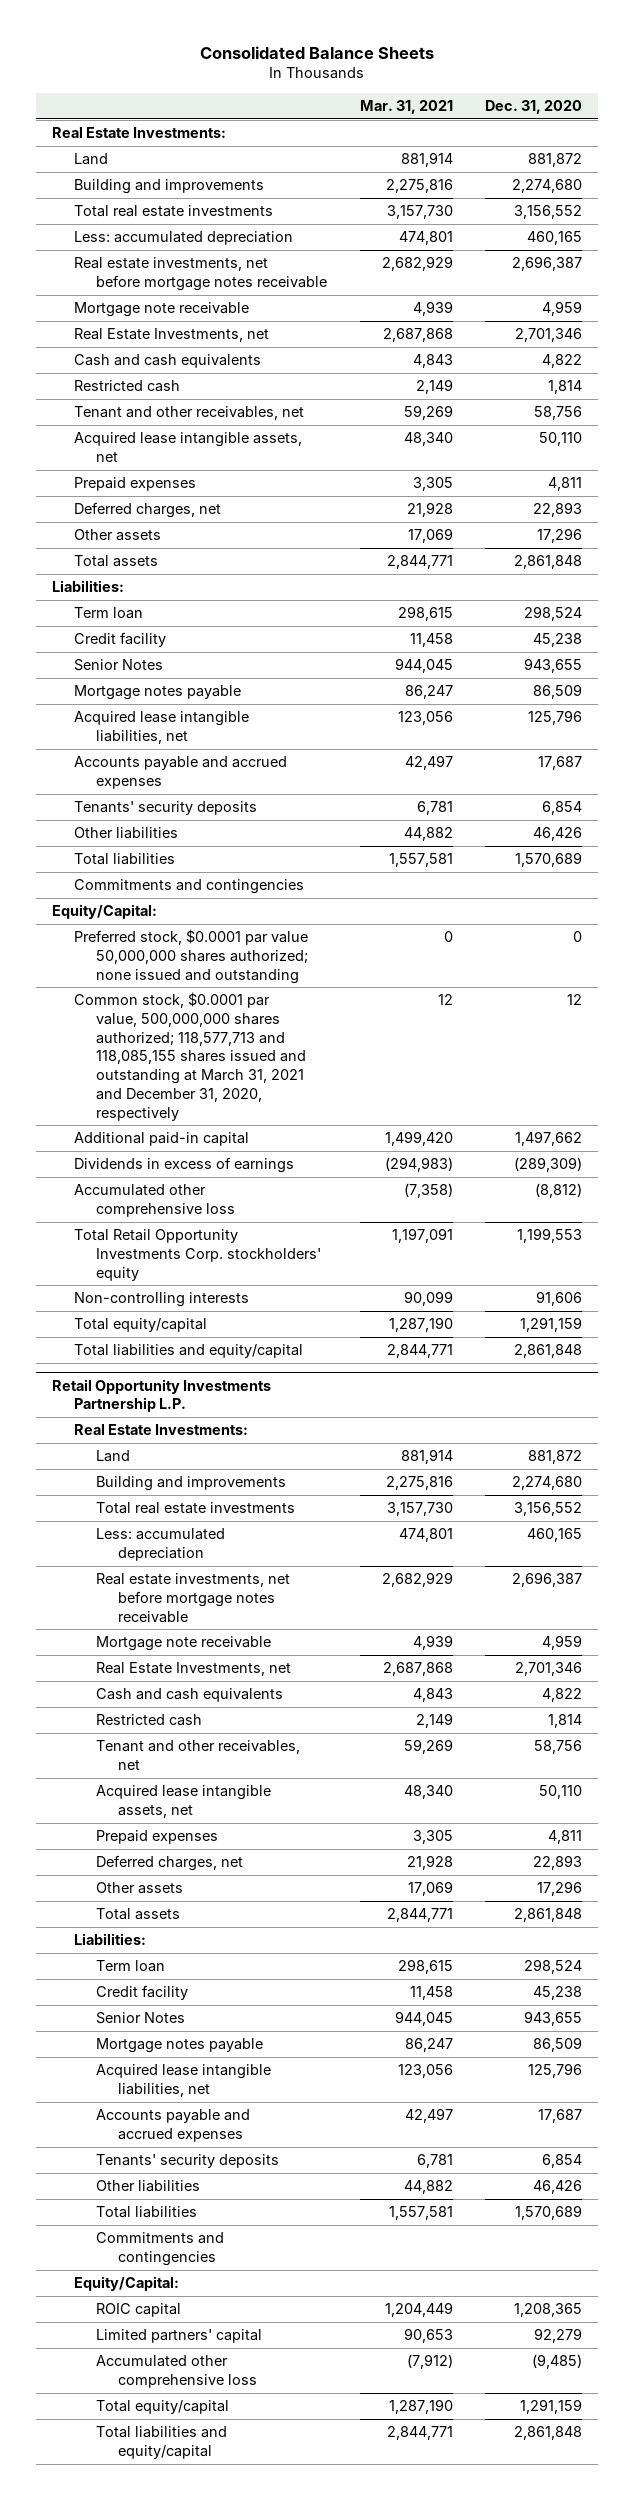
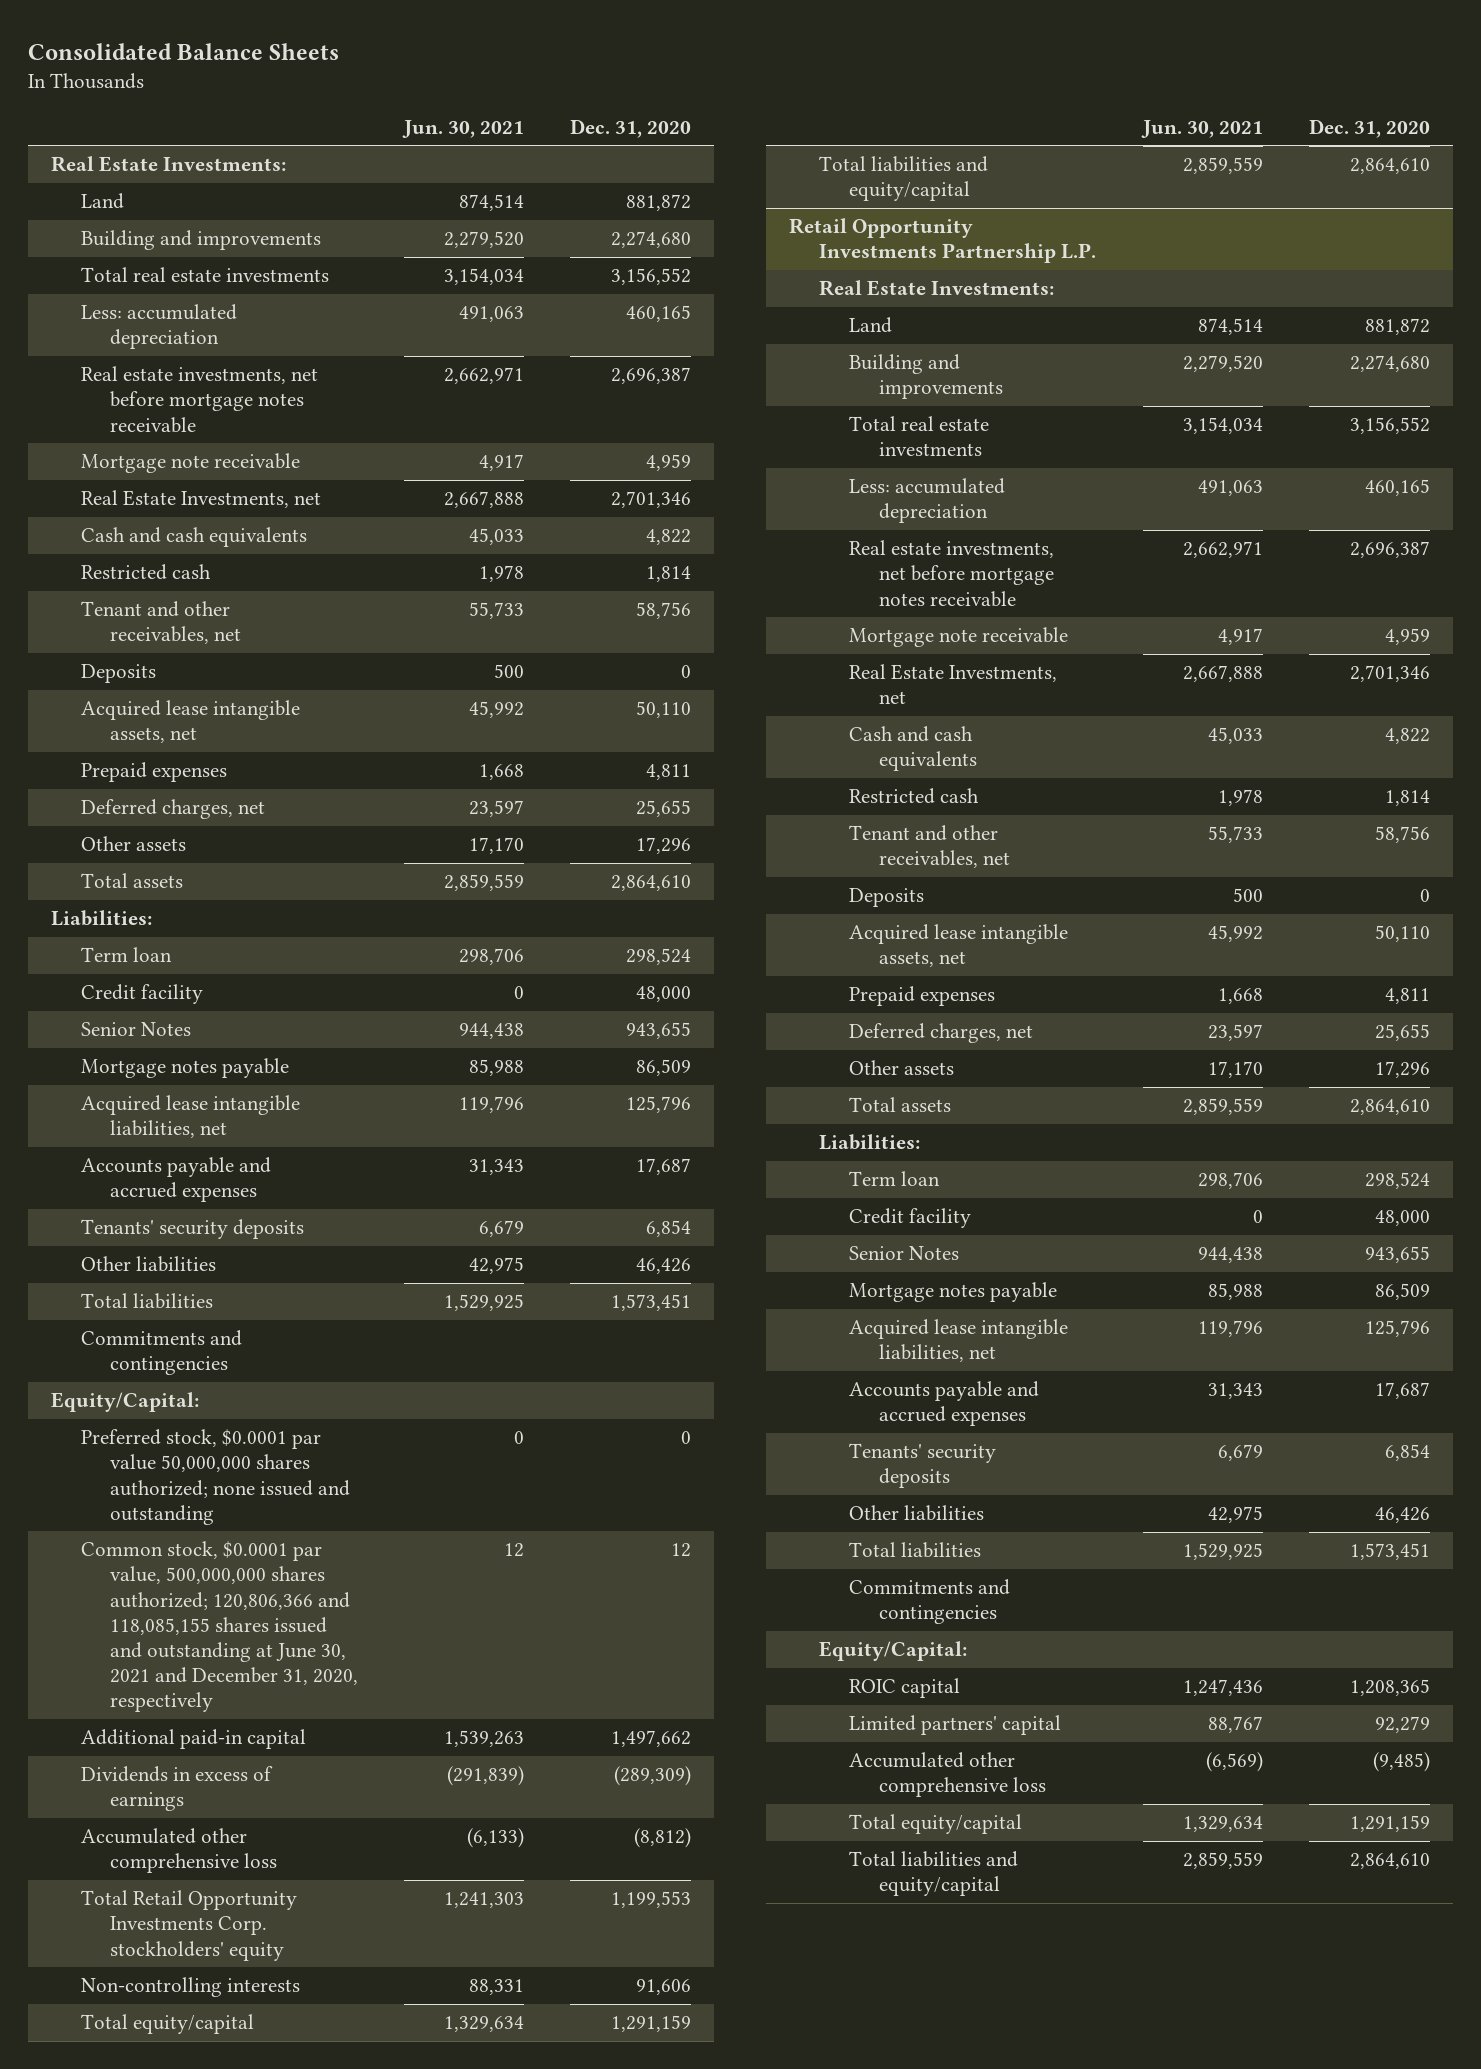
[359,100,453,115] Mar. 31, 2021 -> none
none -> [402,119,525,138] Jun. 30, 2021
none -> [80,664,156,684] Deposits
[533,502,583,518] 22,893 -> [636,800,692,818] 25,655
[514,555,583,570] 2,861,848 -> [611,875,692,892] 2,864,610
[533,633,583,648] 45,238 -> [636,986,692,1003] 48,000
[515,852,583,868] 1,570,689 -> [611,1294,692,1312] 1,573,451
[74,992,307,1121] Common stock, $0.0001 par value, 500,000,000 shares authorized; 118,577,713 and 118,085,155 shares issued and outstanding at March 31, 2021 and December 31, 2020, respectively -> [80,1541,359,1713] Common stock, $0.0001 par value, 500,000,000 shares authorized; 120,806,366 and 118,085,155 shares issued and outstanding at June 30, 2021 and December 31, 2020, respectively
[514,1344,583,1359] 2,861,848 -> [1349,158,1430,175] 2,864,610
none -> [849,888,925,908] Deposits
[533,1855,583,1871] 22,893 -> [1374,1024,1430,1042] 25,655
[514,1908,583,1923] 2,861,848 -> [1349,1099,1430,1116] 2,864,610
[533,1986,583,2001] 45,238 -> [1374,1210,1430,1227] 48,000
[515,2205,583,2221] 1,570,689 -> [1349,1543,1430,1561] 1,573,451
[514,2426,583,2441] 2,861,848 -> [1349,1853,1430,1870] 2,864,610

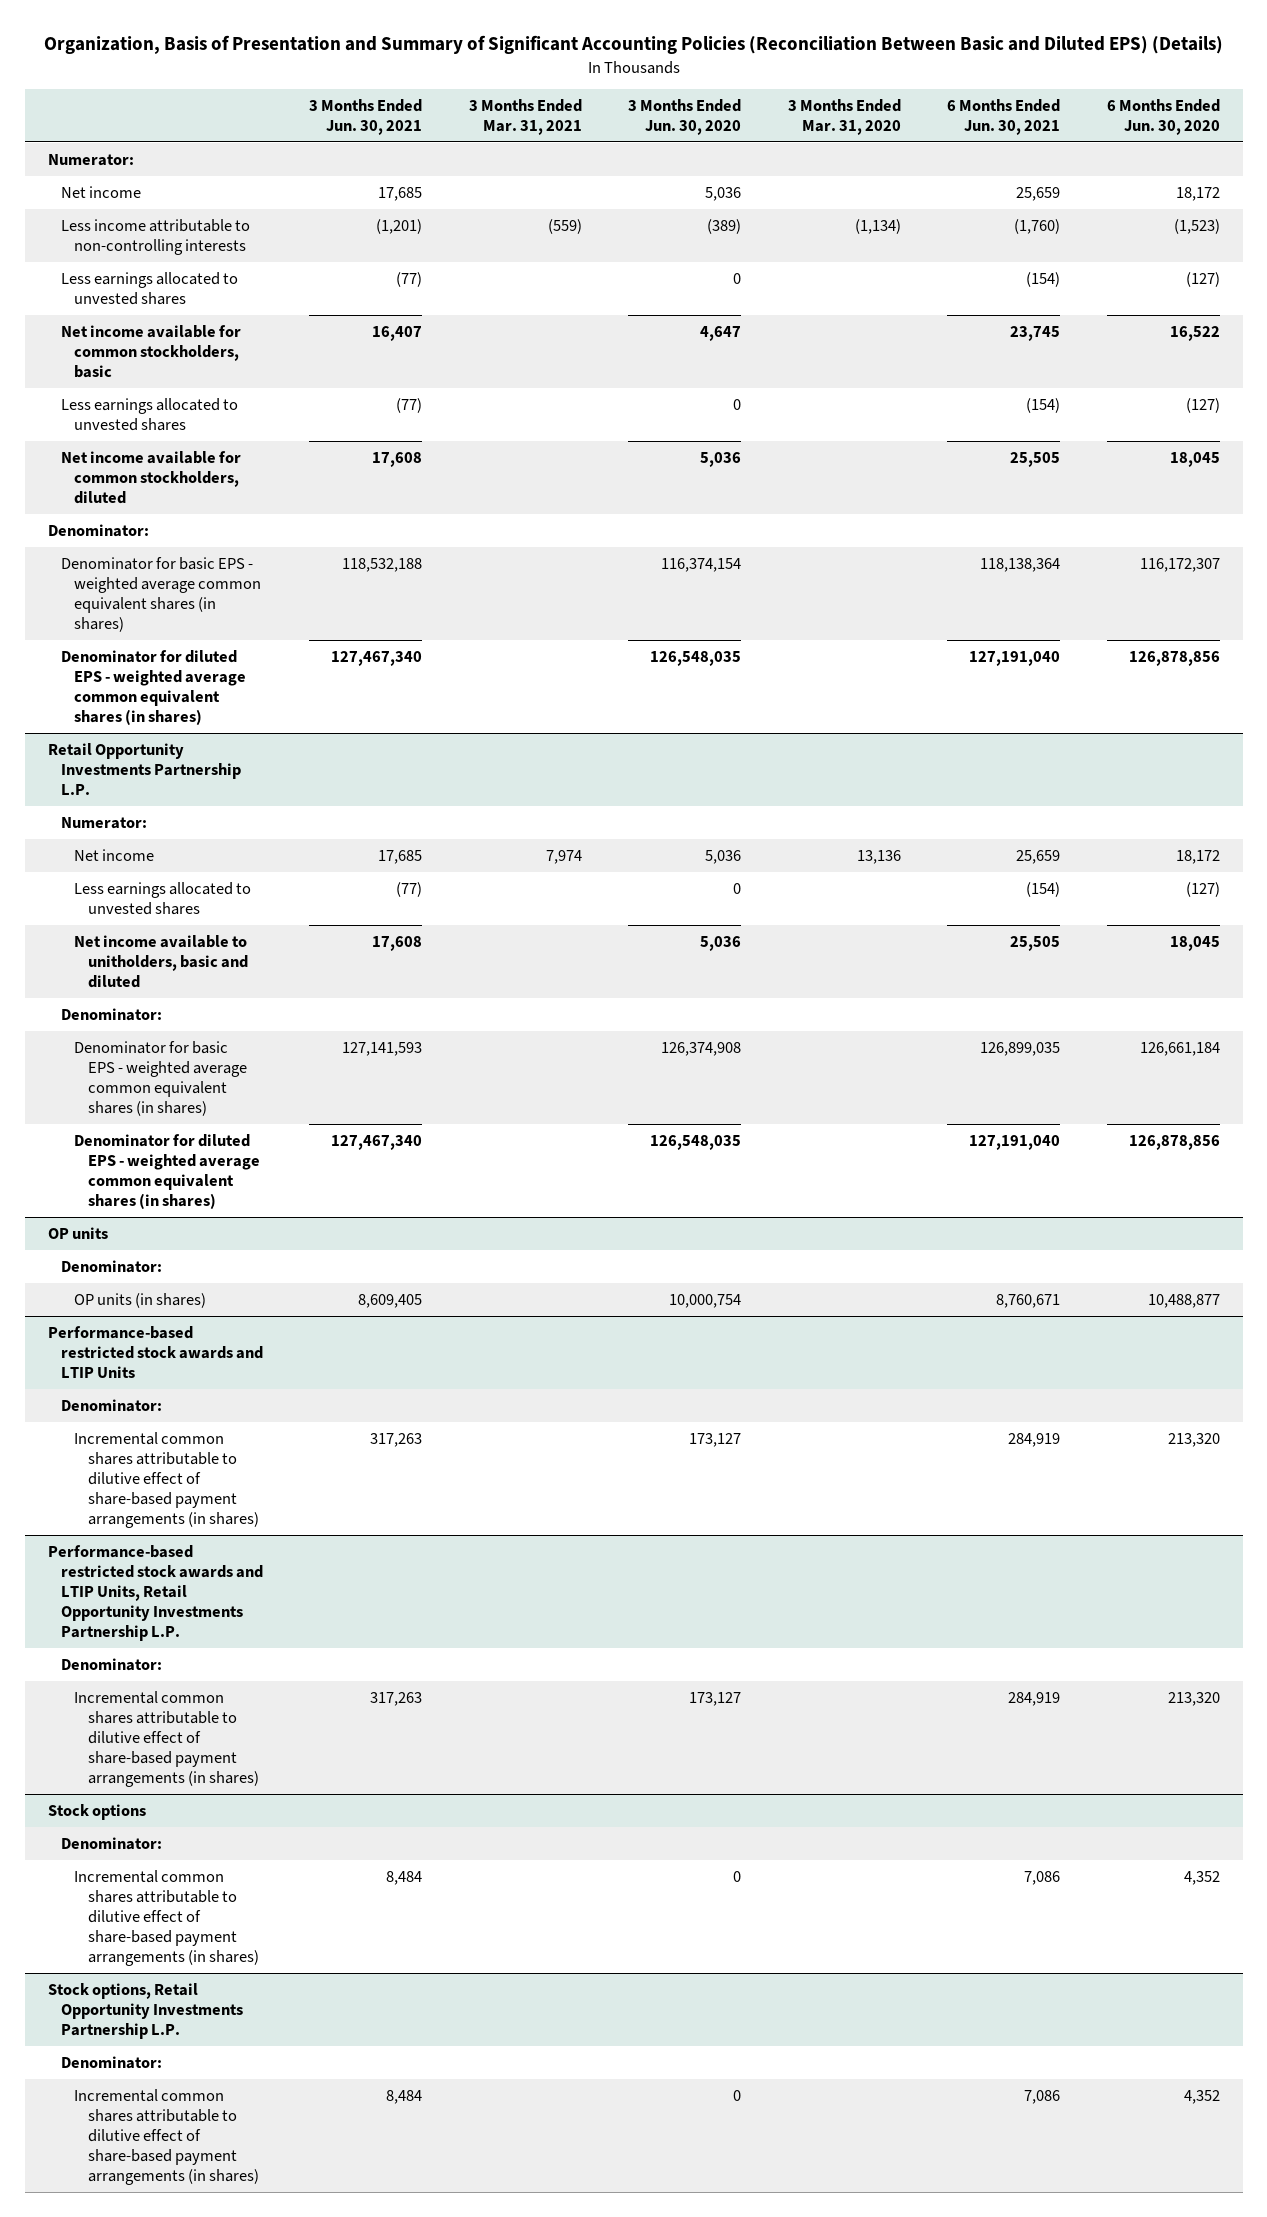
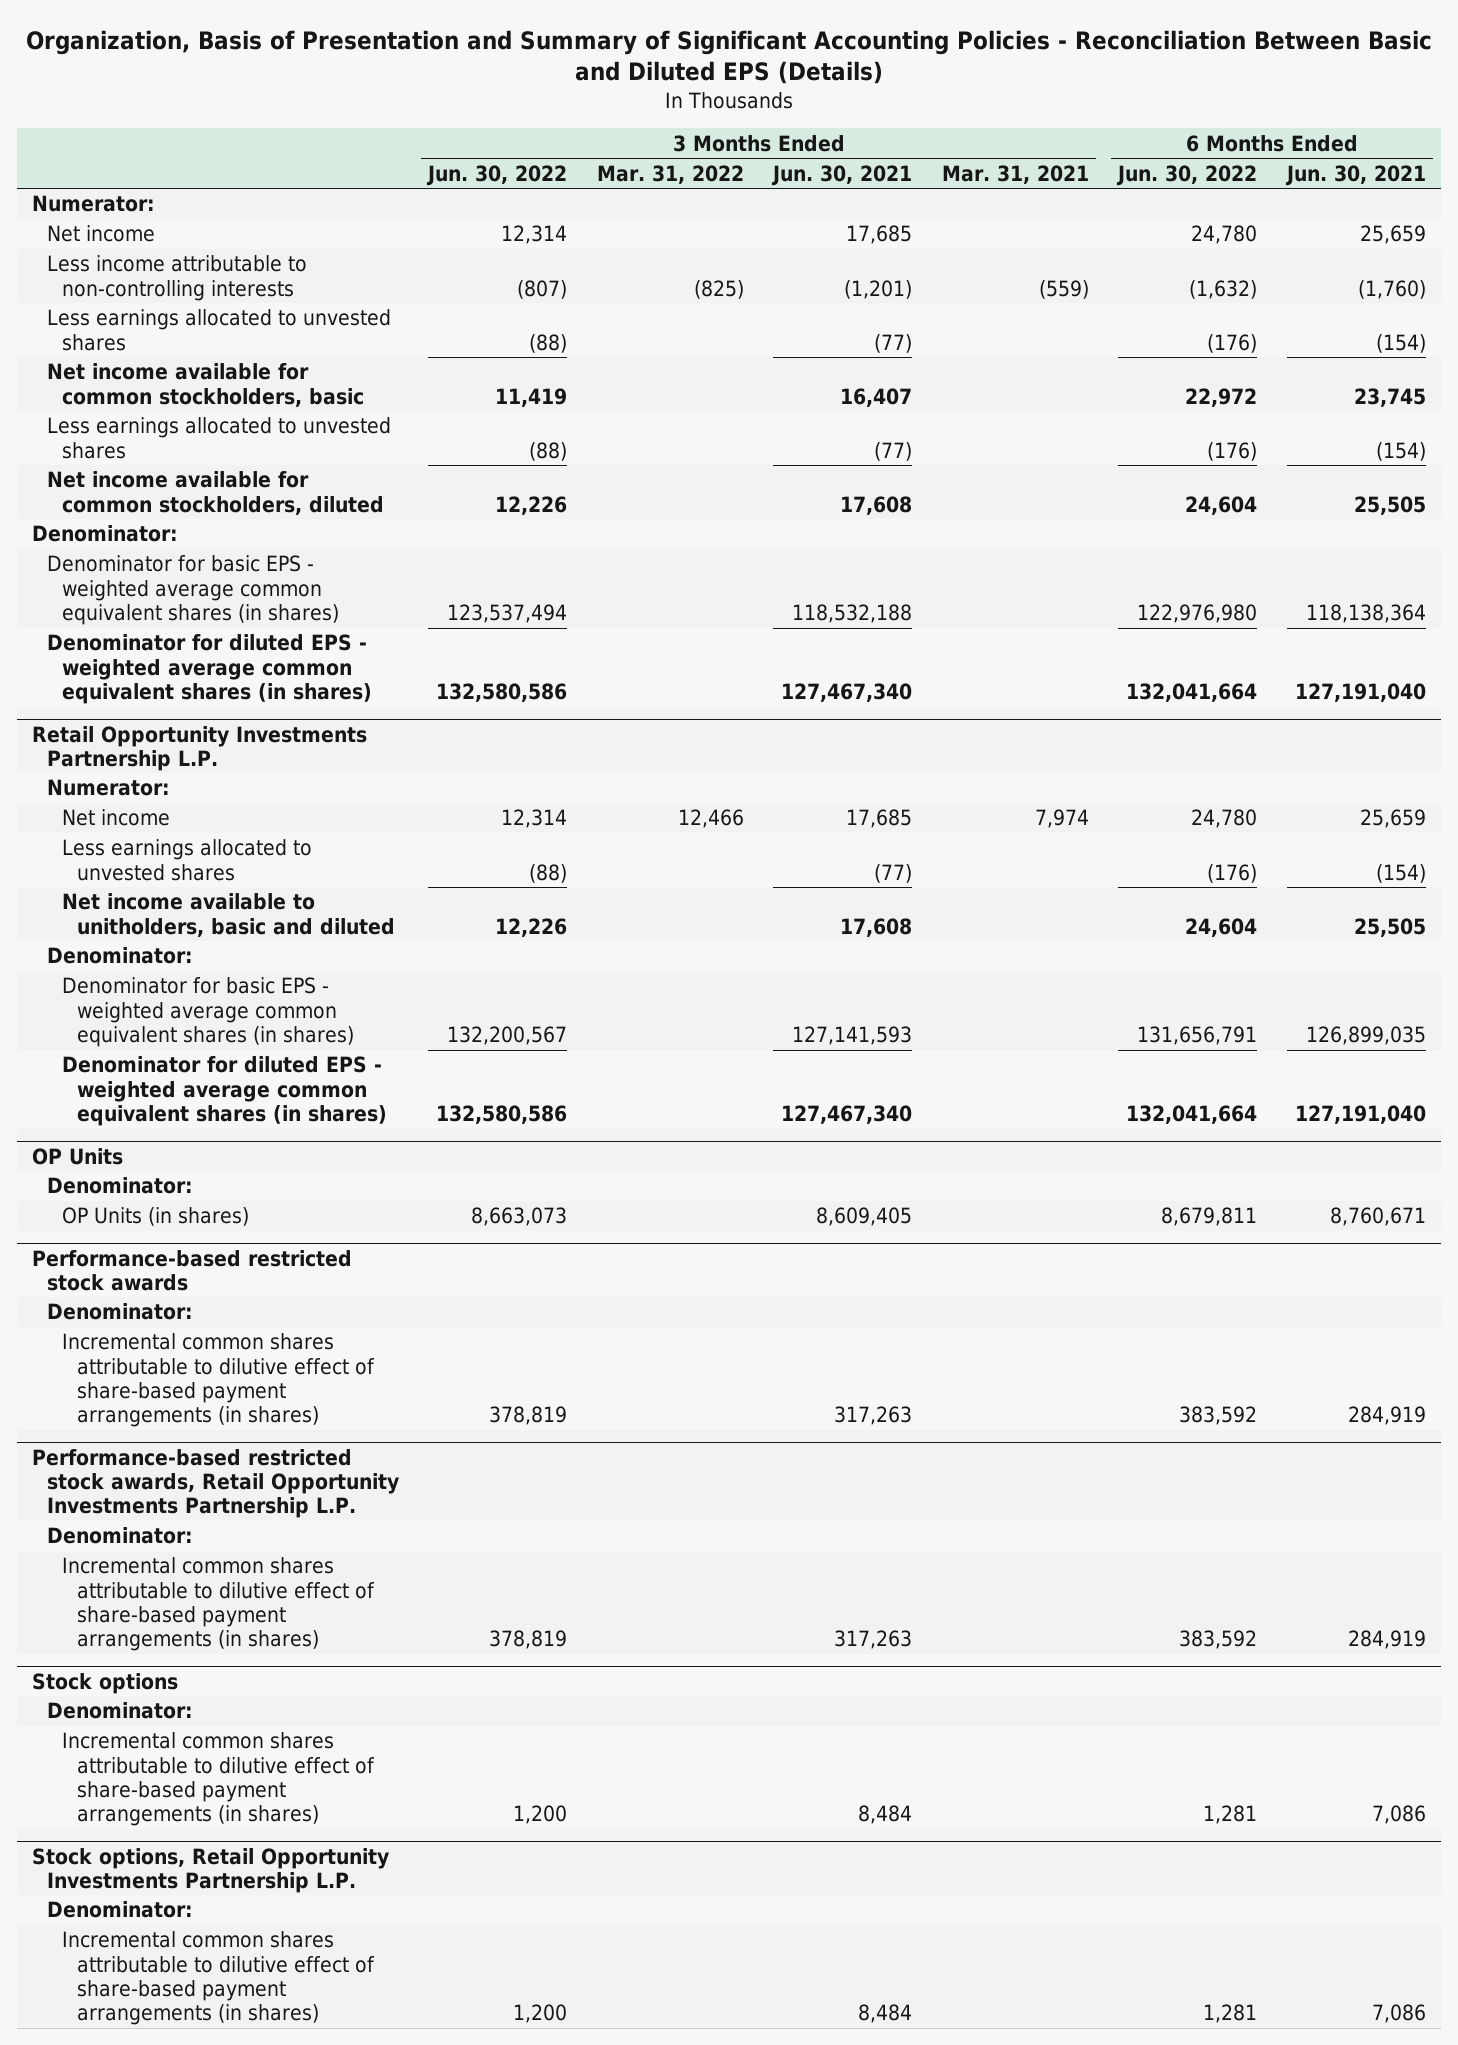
[43,35,1223,55] Organization, Basis of Presentation and Summary of Significant Accounting Policies (Reconciliation Between Basic and Diluted EPS) (Details) -> [25,29,1432,85] Organization, Basis of Presentation and Summary of Significant Accounting Policies - Reconciliation Between Basic and Diluted EPS (Details)
[628,98,742,136] 3 Months Ended Jun. 30, 2020 -> none
[787,98,901,136] 3 Months Ended Mar. 31, 2020 -> none
[1106,98,1220,136] 6 Months Ended Jun. 30, 2020 -> none
none -> [426,164,568,186] Jun. 30, 2022
none -> [596,164,744,184] Mar. 31, 2022
none -> [1116,164,1258,186] Jun. 30, 2022
[47,1226,108,1239] OP units -> [31,1147,123,1165] OP Units
[74,1292,207,1308] OP units (in shares) -> [61,1207,249,1227] OP Units (in shares)
[47,1325,264,1378] Performance-based restricted stock awards and LTIP Units -> [31,1249,352,1291] Performance-based restricted stock awards
[47,1544,264,1641] Performance-based restricted stock awards and LTIP Units, Retail Opportunity Investments Partnership L.P. -> [31,1448,399,1519] Performance-based restricted stock awards, Retail Opportunity Investments Partnership L.P.

